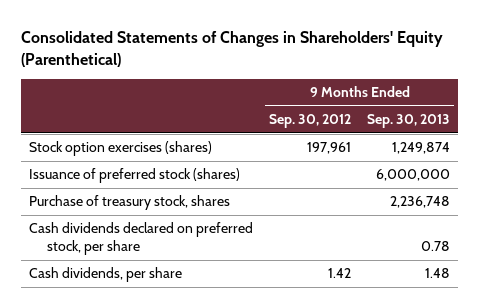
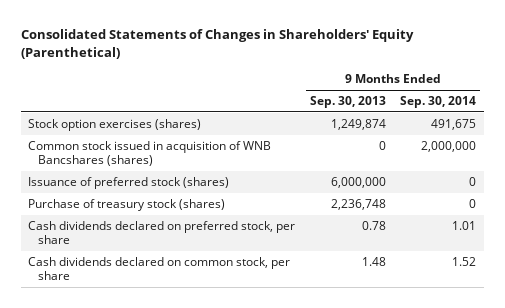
[268,114,351,129] Sep. 30, 2012 -> none
none -> [400,96,477,109] Sep. 30, 2014
none -> [28,140,272,167] Common stock issued in acquisition of WNB Bancshares (shares)
[28,195,230,211] Purchase of treasury stock, shares -> [28,198,226,211] Purchase of treasury stock (shares)
[28,267,182,283] Cash dividends, per share -> [28,256,291,281] Cash dividends declared on common stock, per share

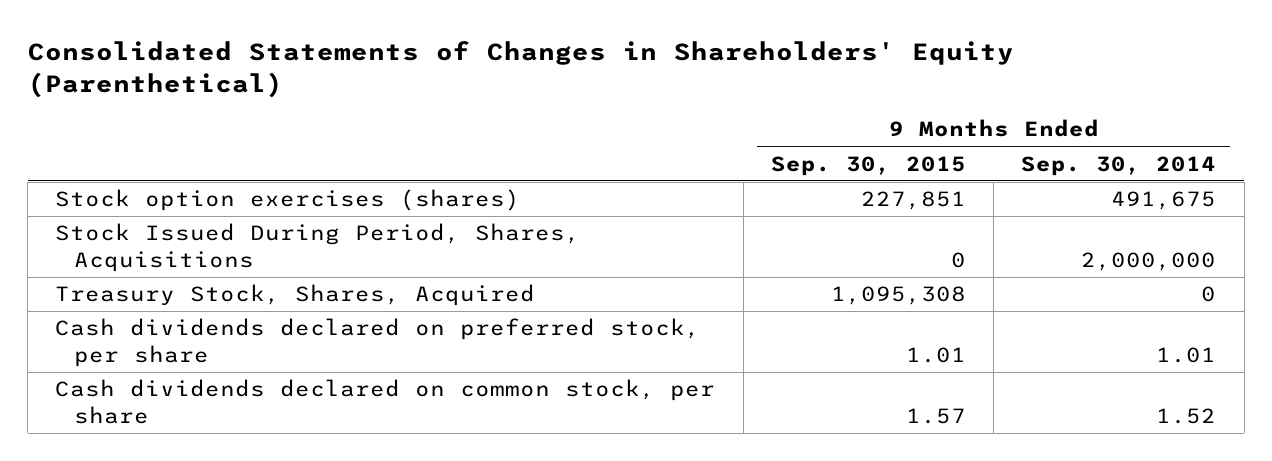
[309,96,386,109] Sep. 30, 2013 -> none
none -> [770,155,966,176] Sep. 30, 2015
[28,176,230,189] Issuance of preferred stock (shares) -> none
[28,140,272,167] Common stock issued in acquisition of WNB Bancshares (shares) -> [55,223,581,272] Stock Issued During Period, Shares, Acquisitions
[28,198,226,211] Purchase of treasury stock (shares) -> [55,284,536,307] Treasury Stock, Shares, Acquired

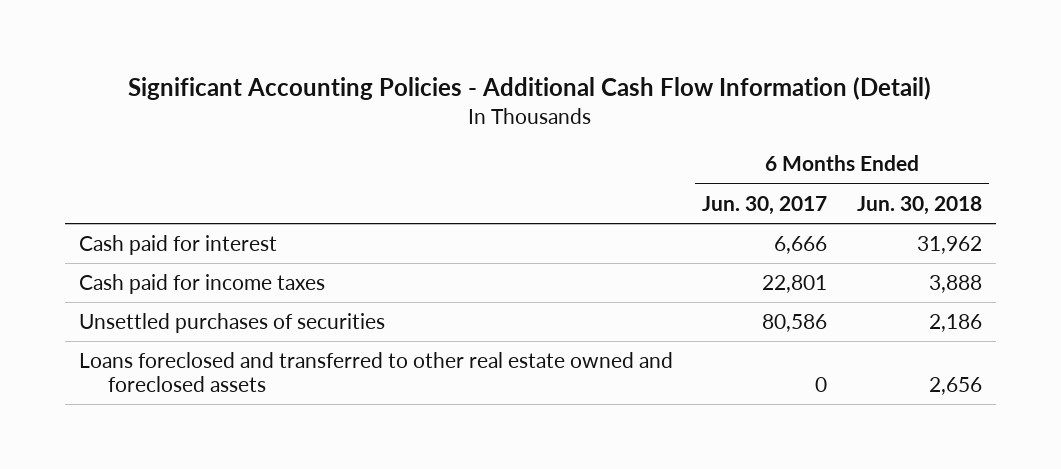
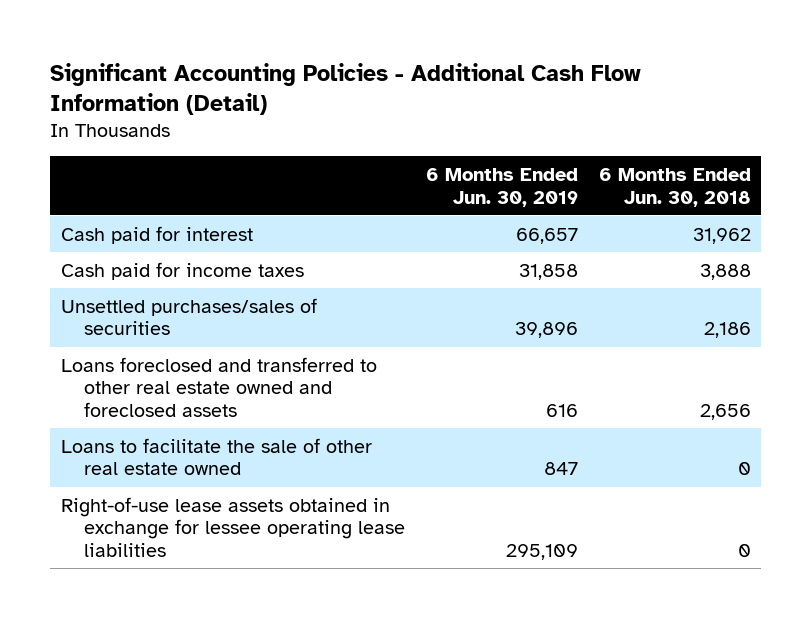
[702,195,828,215] Jun. 30, 2017 -> none
none -> [425,167,578,207] 6 Months Ended Jun. 30, 2019
[79,313,386,334] Unsettled purchases of securities -> [60,297,317,336] Unsettled purchases/sales of securities
none -> [60,437,372,476] Loans to facilitate the sale of other real estate owned
none -> [60,496,406,557] Right-of-use lease assets obtained in exchange for lessee operating lease liabilities

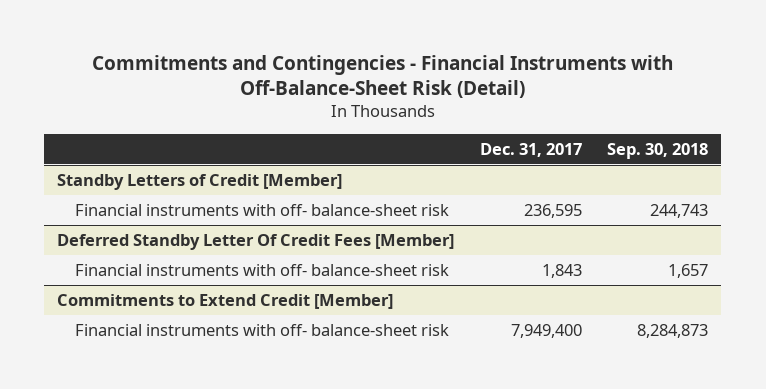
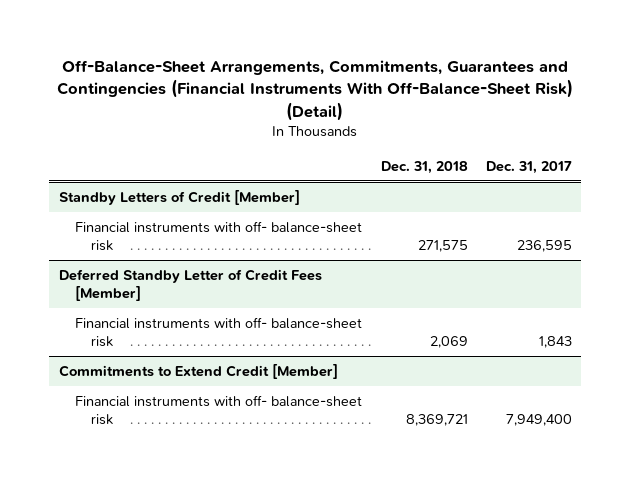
[91,54,673,99] Commitments and Contingencies - Financial Instruments with Off-Balance-Sheet Risk (Detail) -> [57,59,574,121] Off-Balance-Sheet Arrangements, Commitments, Guarantees and Contingencies (Financial Instruments With Off-Balance-Sheet Risk) (Detail)
[607,142,709,159] Sep. 30, 2018 -> none
none -> [380,160,468,174] Dec. 31, 2018
[57,233,455,250] Deferred Standby Letter Of Credit Fees [Member] -> [58,268,322,302] Deferred Standby Letter of Credit Fees [Member]

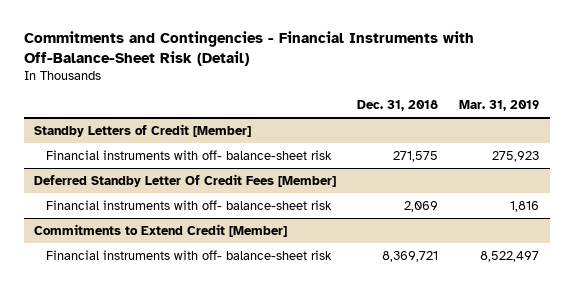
[57,59,574,121] Off-Balance-Sheet Arrangements, Commitments, Guarantees and Contingencies (Financial Instruments With Off-Balance-Sheet Risk) (Detail) -> [23,31,474,66] Commitments and Contingencies - Financial Instruments with Off-Balance-Sheet Risk (Detail)
[486,160,573,174] Dec. 31, 2017 -> none
none -> [459,100,540,112] Mar. 31, 2019
[58,268,322,302] Deferred Standby Letter of Credit Fees [Member] -> [34,173,337,187] Deferred Standby Letter Of Credit Fees [Member]

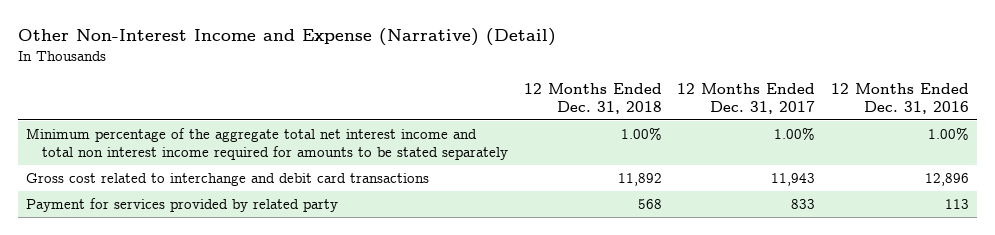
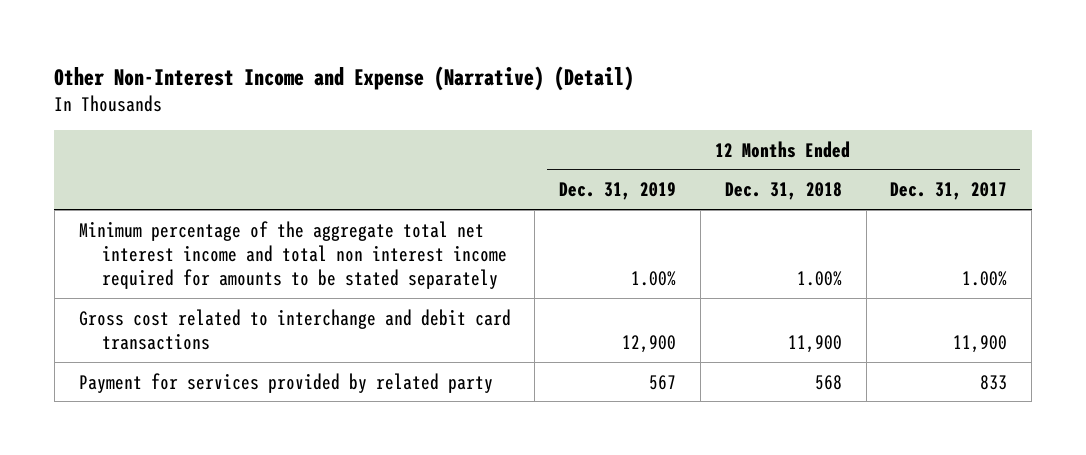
[830,83,969,114] 12 Months Ended Dec. 31, 2016 -> none
none -> [559,182,677,201] Dec. 31, 2019
[617,173,662,187] 11,892 -> [787,334,842,353] 11,900
[771,173,816,187] 11,943 -> [953,334,1008,353] 11,900

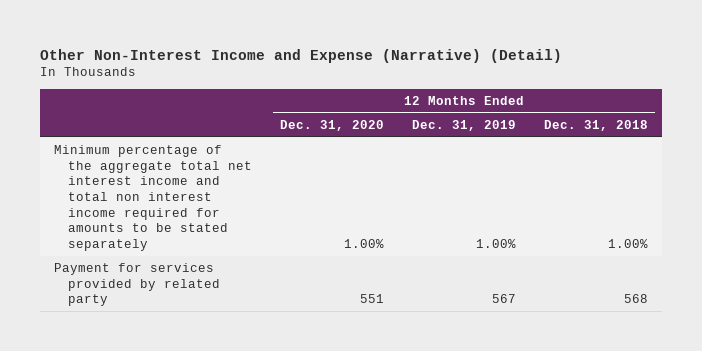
[890,182,1008,201] Dec. 31, 2017 -> none
none -> [279,119,384,131] Dec. 31, 2020
[78,308,511,350] Gross cost related to interchange and debit card transactions -> none

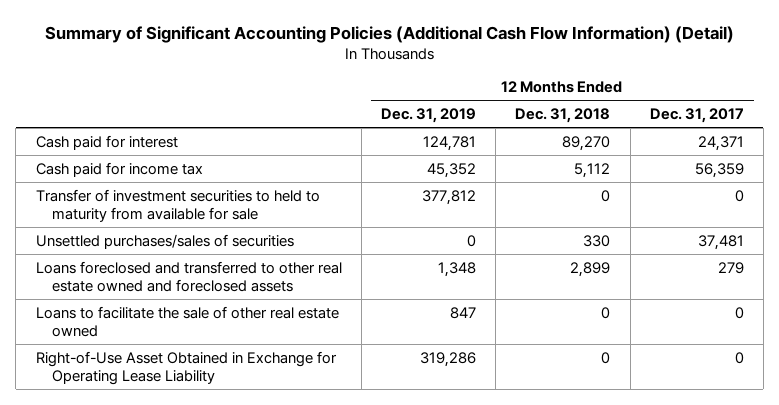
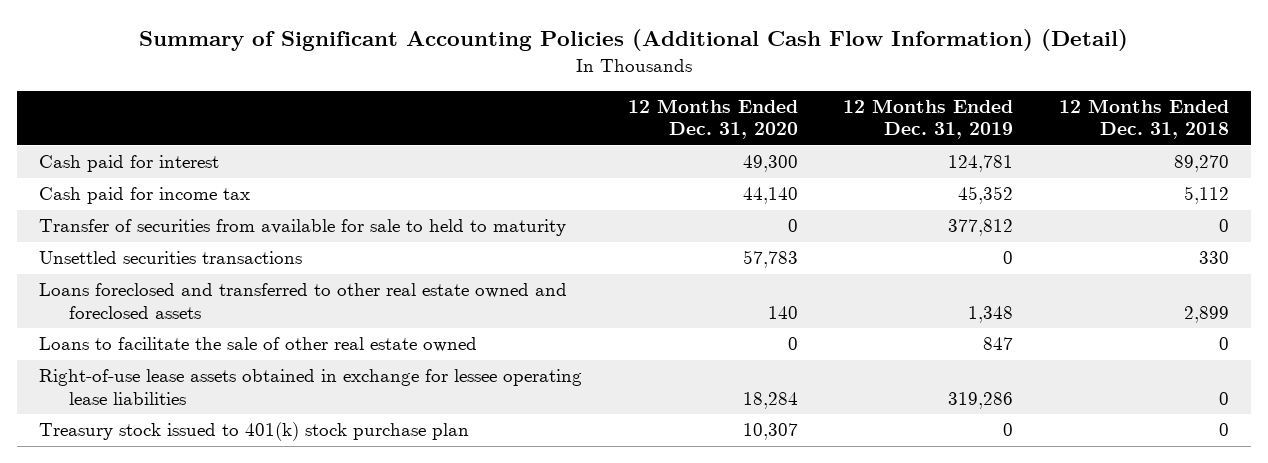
[649,107,744,123] Dec. 31, 2017 -> none
none -> [627,98,798,140] 12 Months Ended Dec. 31, 2020
[35,188,320,223] Transfer of investment securities to held to maturity from available for sale -> [39,219,567,237] Transfer of securities from available for sale to held to maturity
[35,233,294,249] Unsettled purchases/sales of securities -> [39,251,303,265] Unsettled securities transactions
[35,350,337,386] Right-of-Use Asset Obtained in Exchange for Operating Lease Liability -> [39,369,583,405] Right-of-use lease assets obtained in exchange for lessee operating lease liabilities
none -> [39,422,470,442] Treasury stock issued to 401(k) stock purchase plan

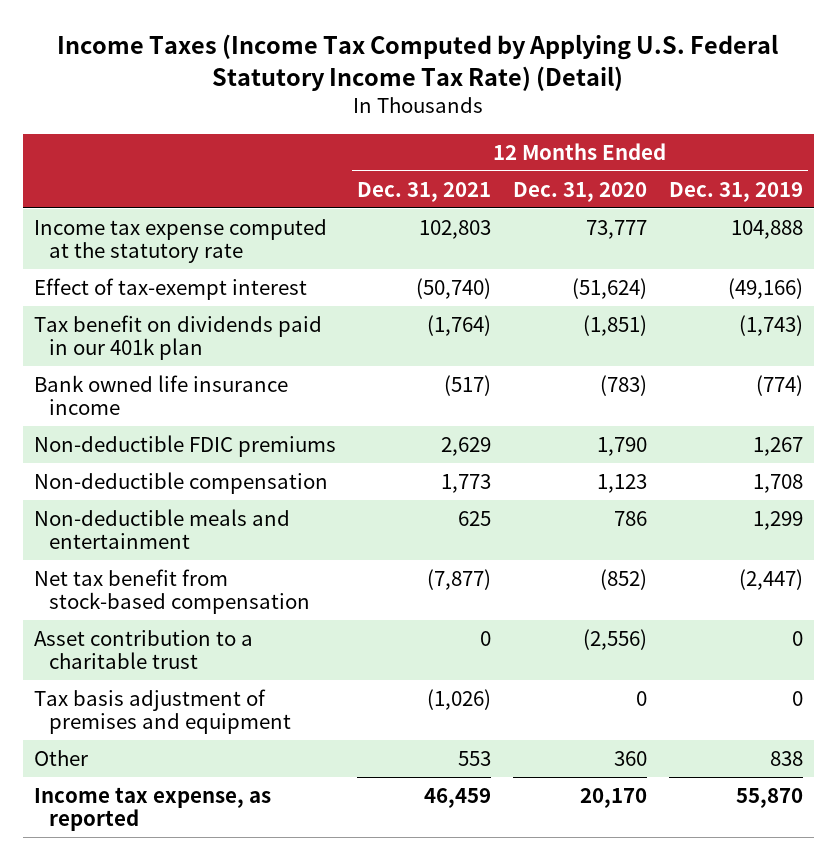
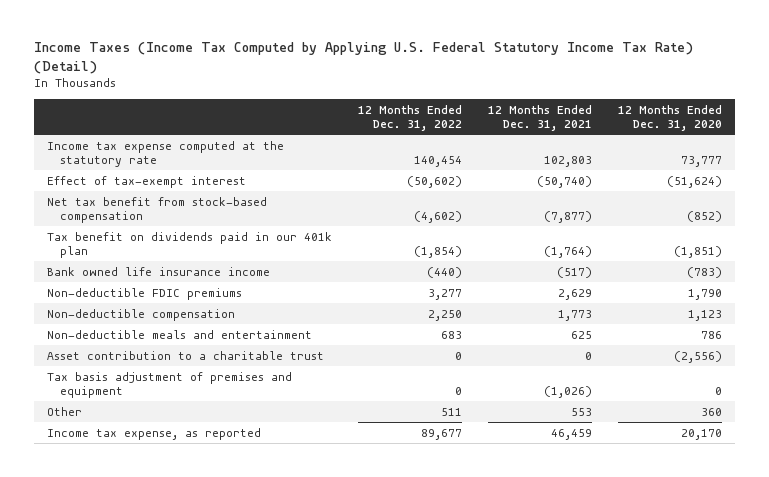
[668,181,803,202] Dec. 31, 2019 -> none
none -> [357,104,462,131] 12 Months Ended Dec. 31, 2022
[33,568,311,615] Net tax benefit from stock-based compensation -> [46,196,267,223] Net tax benefit from stock-based compensation

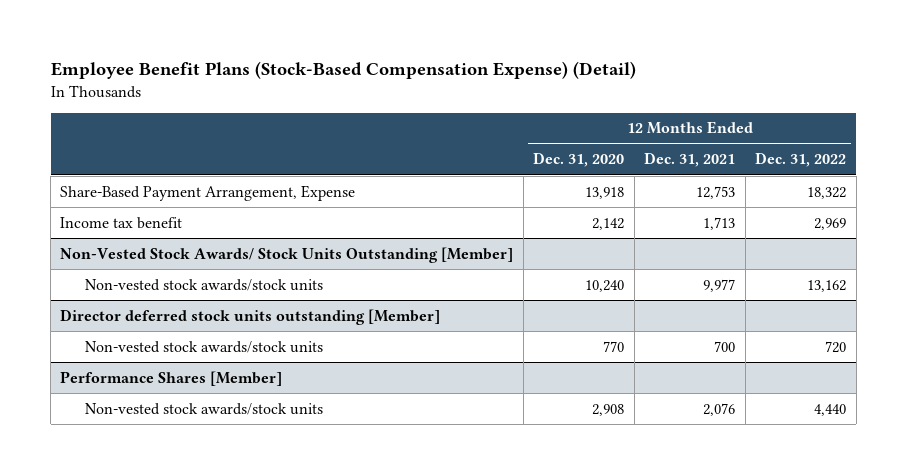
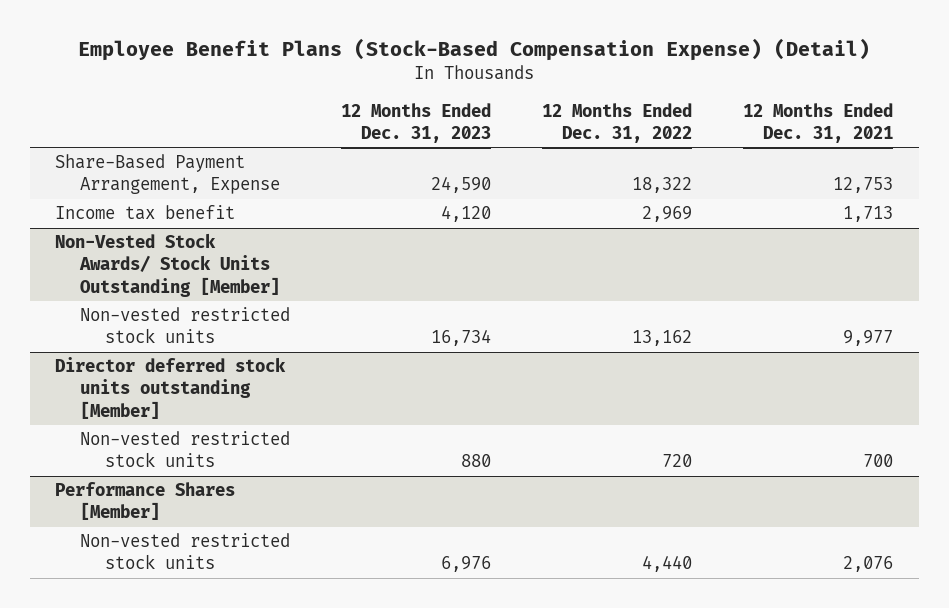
[533,152,625,168] Dec. 31, 2020 -> none
none -> [341,102,492,143] 12 Months Ended Dec. 31, 2023
[84,278,323,291] Non-vested stock awards/stock units -> [80,307,291,344] Non-vested restricted stock units
[84,340,323,353] Non-vested stock awards/stock units -> [80,431,291,468] Non-vested restricted stock units
[84,402,323,415] Non-vested stock awards/stock units -> [80,533,291,570] Non-vested restricted stock units

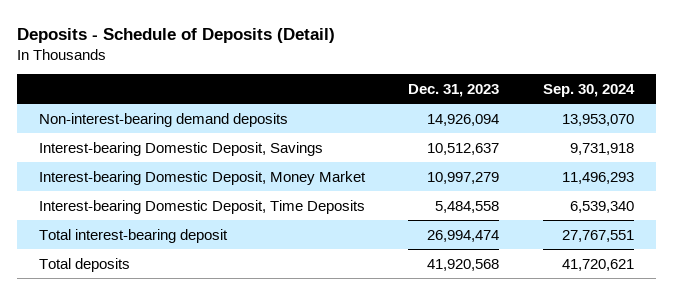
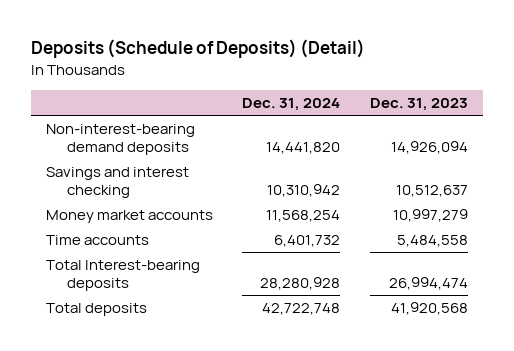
[16,27,335,43] Deposits - Schedule of Deposits (Detail) -> [31,39,366,59] Deposits (Schedule of Deposits) (Detail)
[542,84,635,98] Sep. 30, 2024 -> none
none -> [242,97,341,111] Dec. 31, 2024
[38,141,323,156] Interest-bearing Domestic Deposit, Savings -> [45,167,189,199] Savings and interest checking
[38,170,366,185] Interest-bearing Domestic Deposit, Money Market -> [45,210,213,224] Money market accounts
[38,199,365,214] Interest-bearing Domestic Deposit, Time Deposits -> [45,235,149,246] Time accounts
[38,228,228,243] Total interest-bearing deposit -> [45,260,200,292] Total Interest-bearing deposits

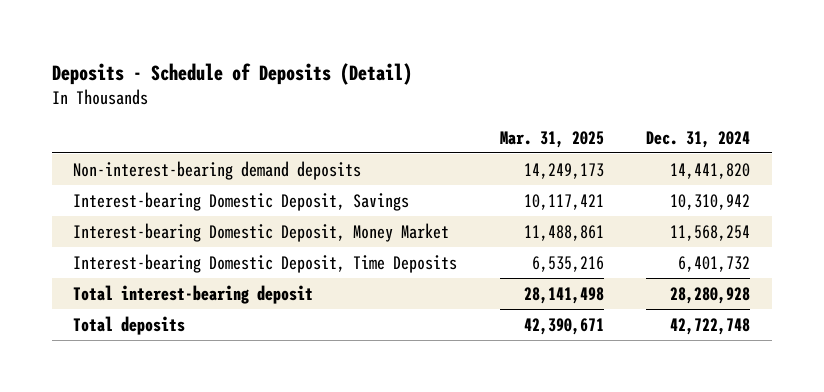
[31,39,366,59] Deposits (Schedule of Deposits) (Detail) -> [52,63,413,86] Deposits - Schedule of Deposits (Detail)
[369,97,468,111] Dec. 31, 2023 -> none
none -> [499,131,604,149] Mar. 31, 2025
[45,167,189,199] Savings and interest checking -> [73,191,410,211] Interest-bearing Domestic Deposit, Savings
[45,210,213,224] Money market accounts -> [73,222,450,242] Interest-bearing Domestic Deposit, Money Market
[45,235,149,246] Time accounts -> [73,253,458,273] Interest-bearing Domestic Deposit, Time Deposits
[45,260,200,292] Total Interest-bearing deposits -> [73,284,314,304] Total interest-bearing deposit

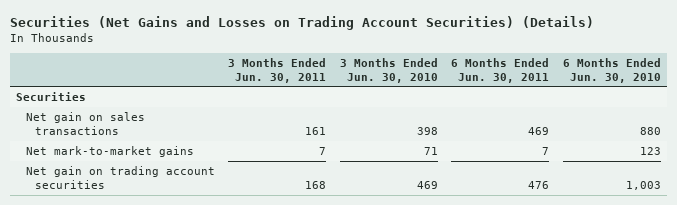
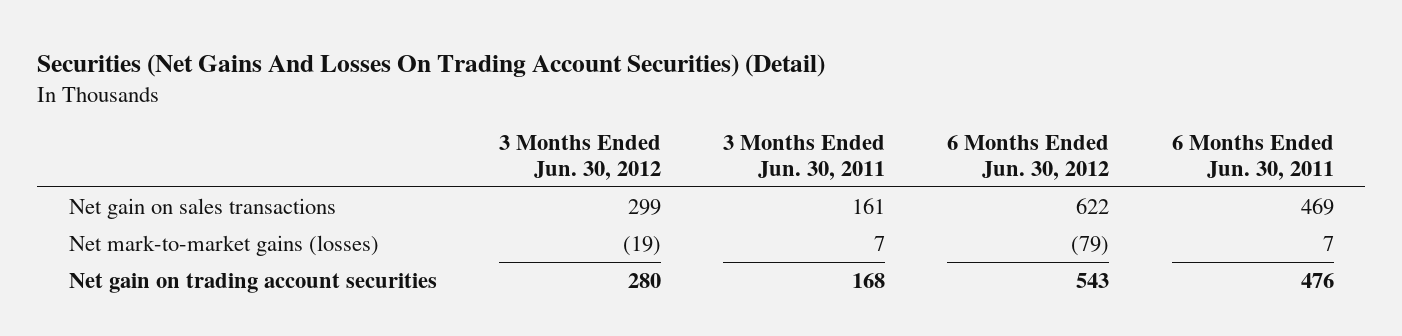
[9,15,594,30] Securities (Net Gains and Losses on Trading Account Securities) (Details) -> [37,53,826,77] Securities (Net Gains And Losses On Trading Account Securities) (Detail)
[339,57,438,83] 3 Months Ended Jun. 30, 2010 -> none
[562,57,661,83] 6 Months Ended Jun. 30, 2010 -> none
none -> [498,135,661,180] 3 Months Ended Jun. 30, 2012
none -> [947,135,1110,180] 6 Months Ended Jun. 30, 2012
[16,91,87,101] Securities -> none
[25,145,194,157] Net mark-to-market gains -> [68,234,379,256] Net mark-to-market gains (losses)

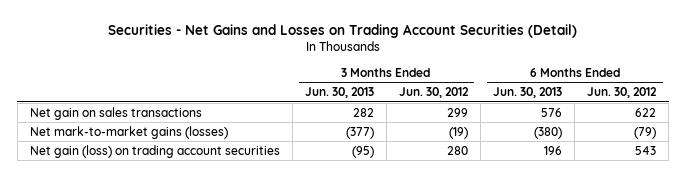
[37,53,826,77] Securities (Net Gains And Losses On Trading Account Securities) (Detail) -> [107,24,577,39] Securities - Net Gains and Losses on Trading Account Securities (Detail)
[723,135,886,180] 3 Months Ended Jun. 30, 2011 -> none
[1171,135,1334,180] 6 Months Ended Jun. 30, 2011 -> none
none -> [304,87,374,99] Jun. 30, 2013
none -> [493,87,563,99] Jun. 30, 2013
[68,272,437,293] Net gain on trading account securities -> [29,144,280,158] Net gain (loss) on trading account securities

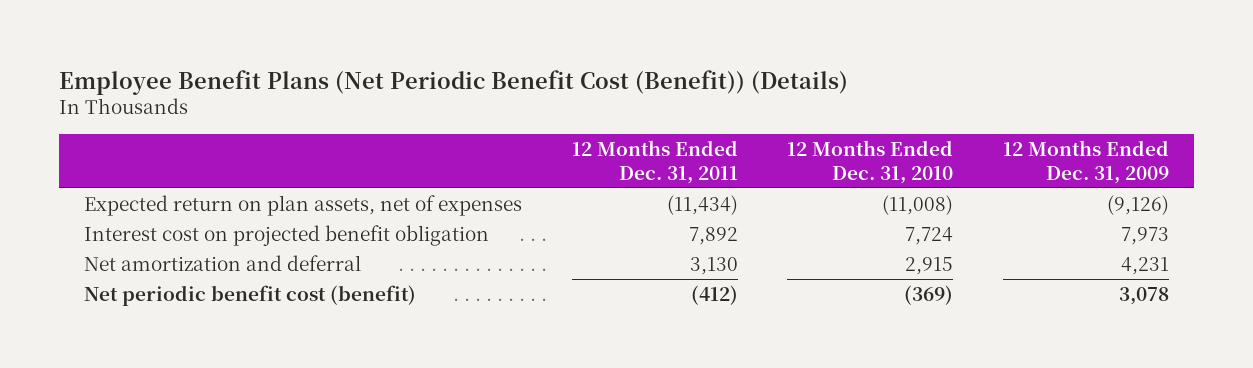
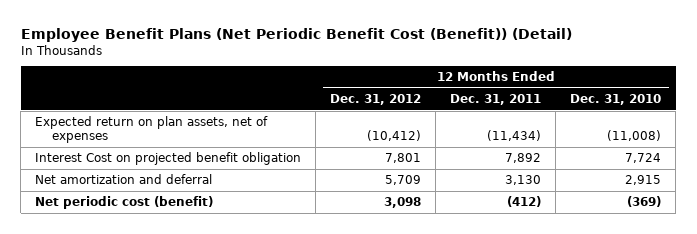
[58,69,848,95] Employee Benefit Plans (Net Periodic Benefit Cost (Benefit)) (Details) -> [20,27,572,42] Employee Benefit Plans (Net Periodic Benefit Cost (Benefit)) (Detail)
[1003,139,1170,184] 12 Months Ended Dec. 31, 2009 -> none
none -> [330,94,422,106] Dec. 31, 2012
[83,225,489,247] Interest cost on projected benefit obligation -> [35,152,302,166] Interest Cost on projected benefit obligation
[83,285,416,307] Net periodic benefit cost (benefit) -> [35,196,214,210] Net periodic cost (benefit)

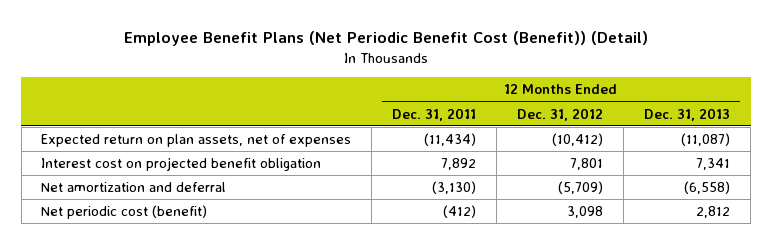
[570,94,662,106] Dec. 31, 2010 -> none
none -> [644,107,731,121] Dec. 31, 2013
[35,152,302,166] Interest Cost on projected benefit obligation -> [41,157,322,172] Interest cost on projected benefit obligation
[385,175,422,186] 5,709 -> [558,181,604,195] (5,709)
[505,175,542,186] 3,130 -> [432,181,477,195] (3,130)

